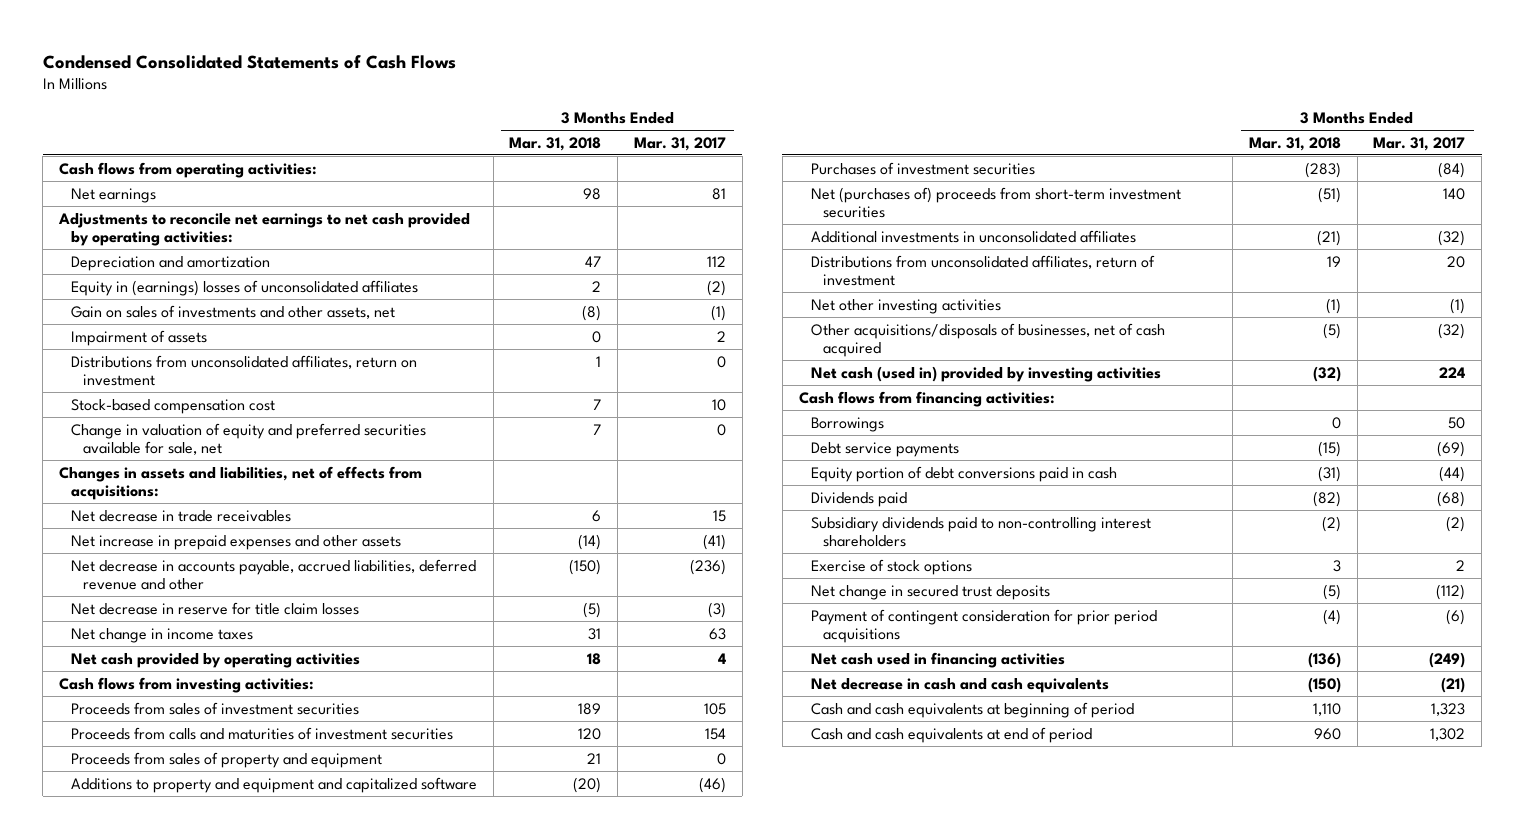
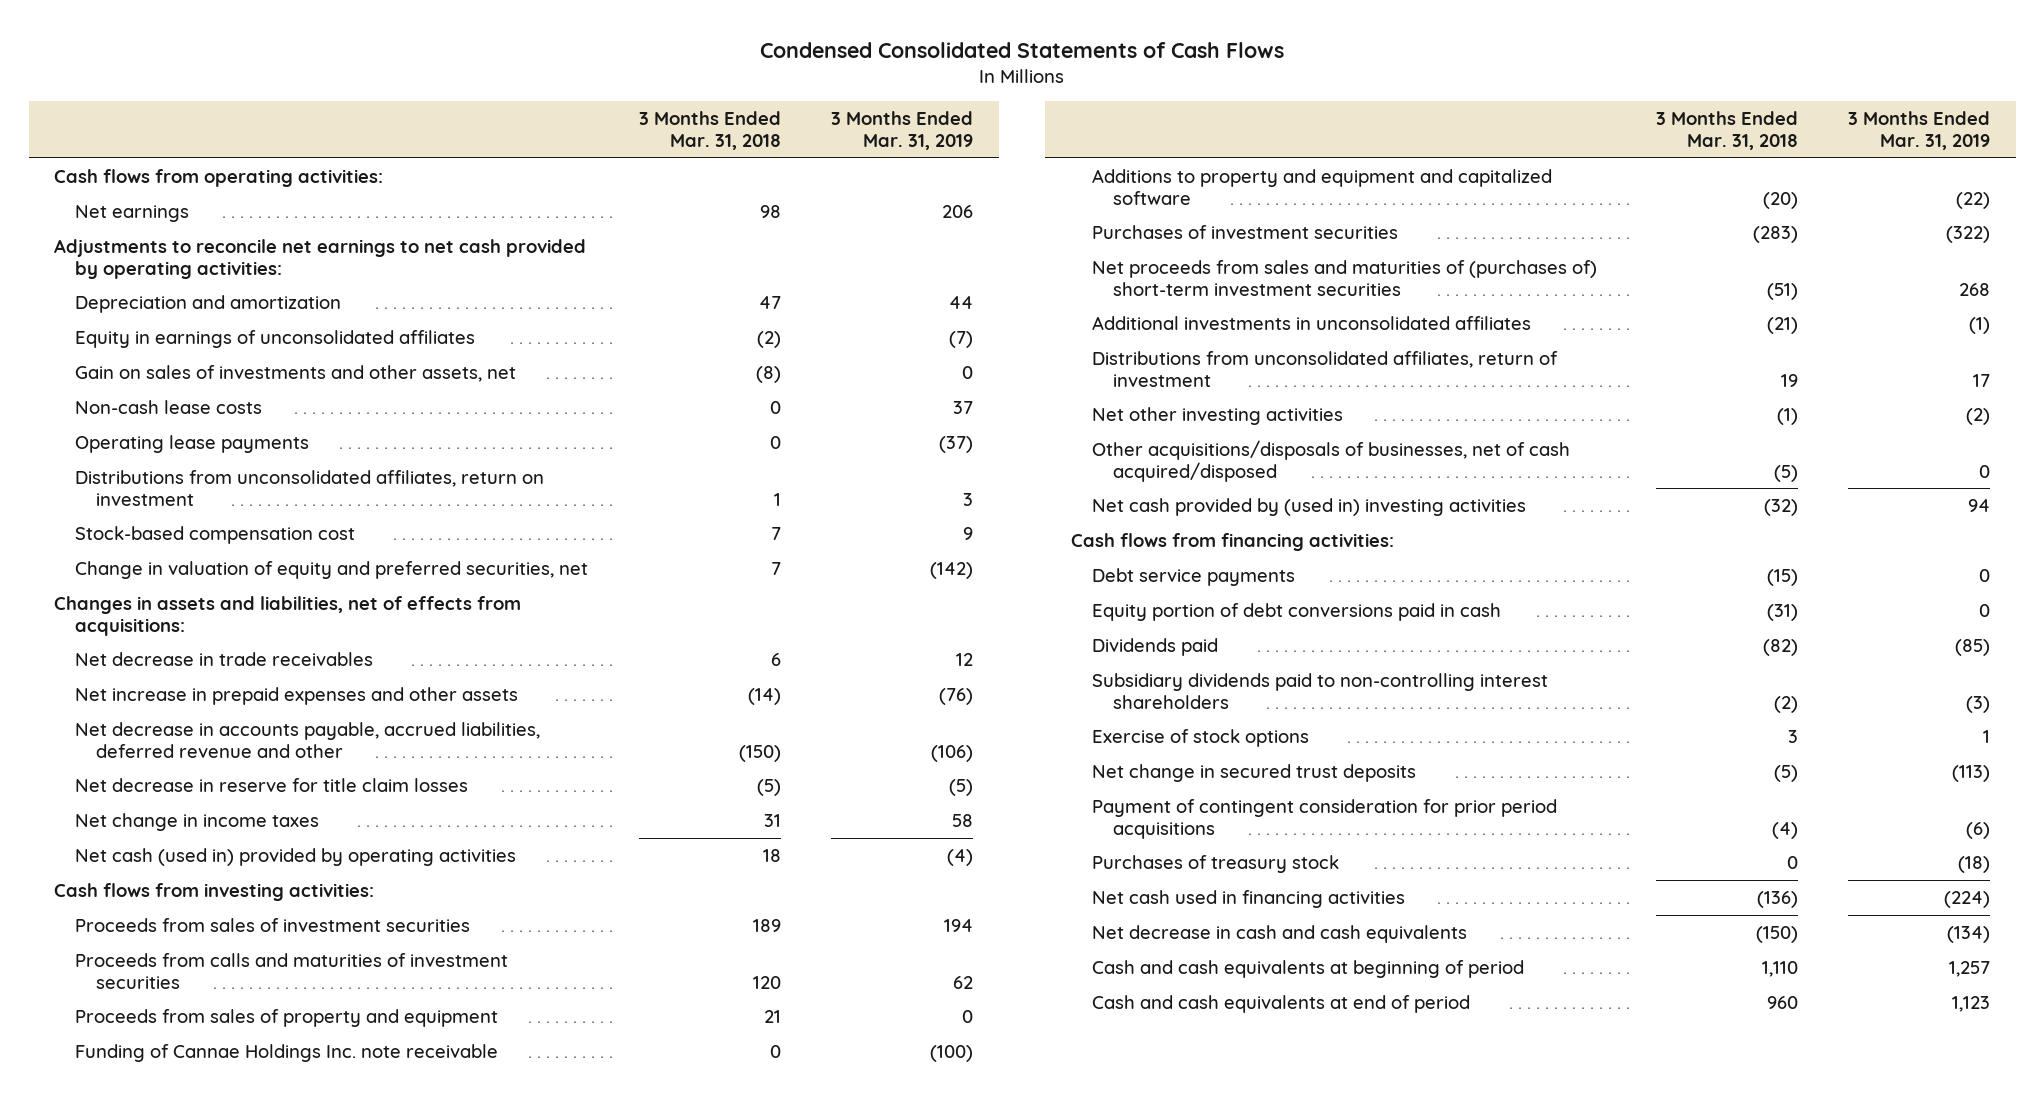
[633,136,726,151] Mar. 31, 2017 -> none
none -> [831,111,974,151] 3 Months Ended Mar. 31, 2019
[71,279,419,296] Equity in (earnings) losses of unconsolidated affiliates -> [75,329,476,348] Equity in earnings of unconsolidated affiliates
[592,280,602,292] 2 -> [756,330,781,348] (2)
[71,329,208,346] Impairment of assets -> none
none -> [75,399,263,414] Non-cash lease costs
none -> [75,434,310,453] Operating lease payments
[71,422,427,456] Change in valuation of equity and preferred securities available for sale, net -> [75,560,589,579] Change in valuation of equity and preferred securities, net
[71,652,361,668] Net cash provided by operating activities -> [75,847,517,866] Net cash (used in) provided by operating activities
none -> [75,1043,499,1062] Funding of Cannae Holdings Inc. note receivable
[810,186,1181,219] Net (purchases of) proceeds from short-term investment securities -> [1091,259,1597,296] Net proceeds from sales and maturities of (purchases of) short-term investment securities
[810,322,1165,358] Other acquisitions/disposals of businesses, net of cash acquired -> [1091,439,1570,482] Other acquisitions/disposals of businesses, net of cash acquired/disposed
[810,365,1161,382] Net cash (used in) provided by investing activities -> [1091,497,1526,516] Net cash provided by (used in) investing activities
[810,416,884,432] Borrowings -> none
none -> [1091,854,1339,873] Purchases of treasury stock

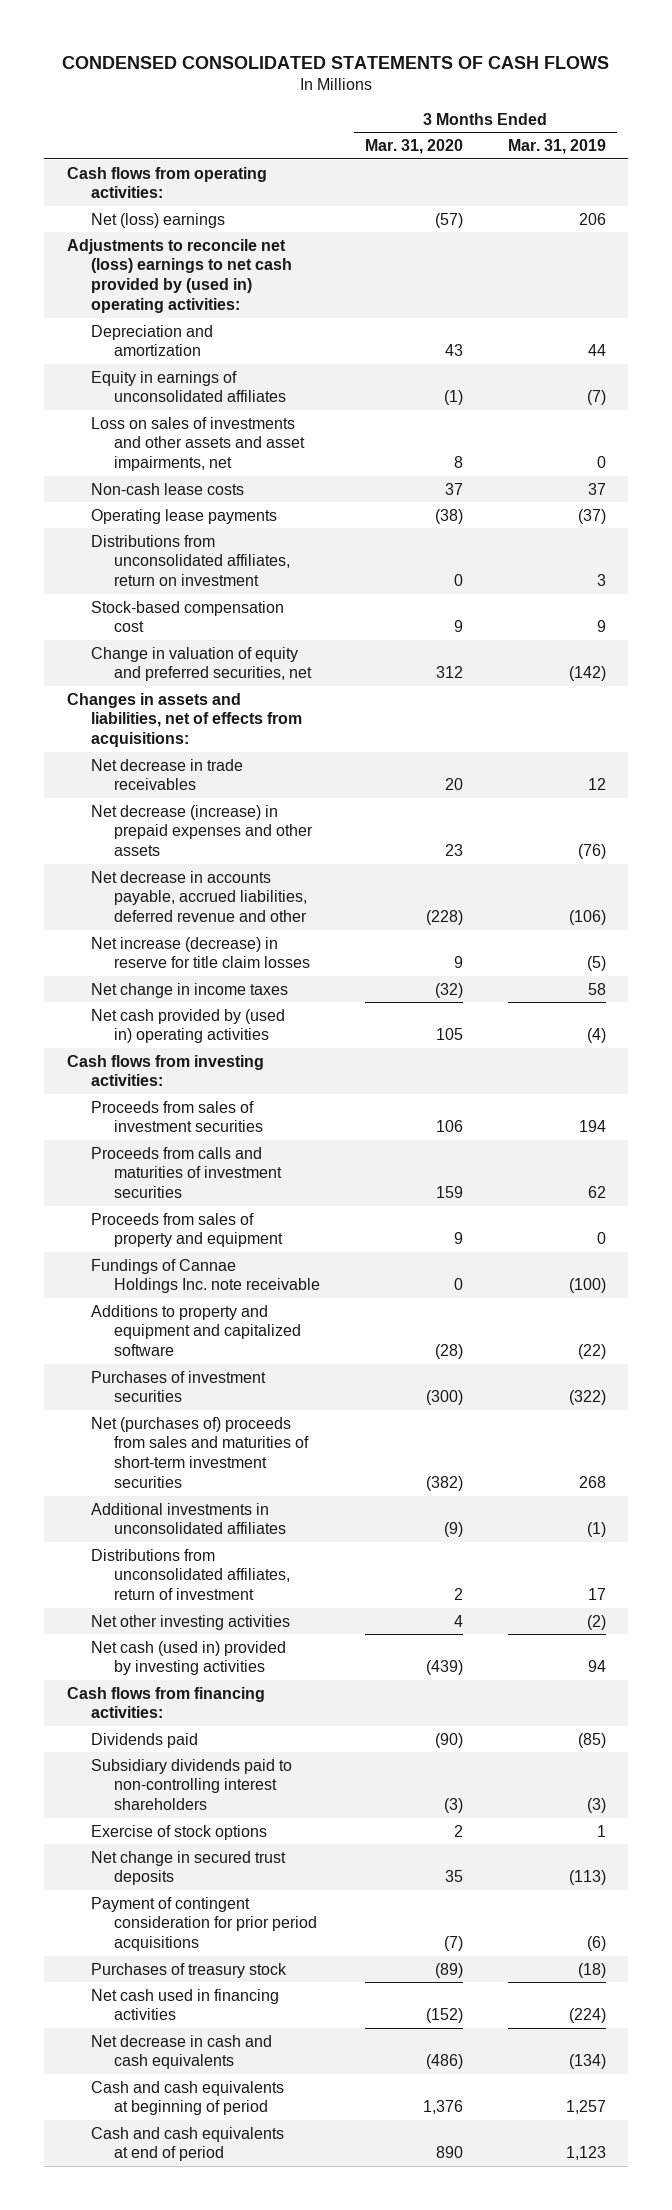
[760,41,1285,58] Condensed Consolidated Statements of Cash Flows -> [62,55,610,69] CONDENSED CONSOLIDATED STATEMENTS OF CASH FLOWS
[638,111,781,151] 3 Months Ended Mar. 31, 2018 -> none
none -> [365,138,464,154] Mar. 31, 2020
[75,204,190,222] Net earnings -> [90,212,225,228] Net (loss) earnings
[53,238,586,279] Adjustments to reconcile net earnings to net cash provided by operating activities: -> [66,238,292,314] Adjustments to reconcile net (loss) earnings to net cash provided by (used in) operating activities:
[75,364,517,382] Gain on sales of investments and other assets, net -> [90,416,306,472] Loss on sales of investments and other assets and asset impairments, net
[75,686,519,705] Net increase in prepaid expenses and other assets -> [90,804,314,857] Net decrease (increase) in prepaid expenses and other assets
[75,777,469,792] Net decrease in reserve for title claim losses -> [90,936,311,969] Net increase (decrease) in reserve for title claim losses
[75,847,517,866] Net cash (used in) provided by operating activities -> [90,1008,285,1044] Net cash provided by (used in) operating activities
[75,1043,499,1062] Funding of Cannae Holdings Inc. note receivable -> [90,1258,321,1294] Fundings of Cannae Holdings Inc. note receivable
[1091,259,1597,296] Net proceeds from sales and maturities of (purchases of) short-term investment securities -> [90,1416,310,1489] Net (purchases of) proceeds from sales and maturities of short-term investment securities
[1091,439,1570,482] Other acquisitions/disposals of businesses, net of cash acquired/disposed -> none
[1091,497,1526,516] Net cash provided by (used in) investing activities -> [90,1640,286,1676] Net cash (used in) provided by investing activities
[1091,567,1295,586] Debt service payments -> none
[1091,602,1501,621] Equity portion of debt conversions paid in cash -> none

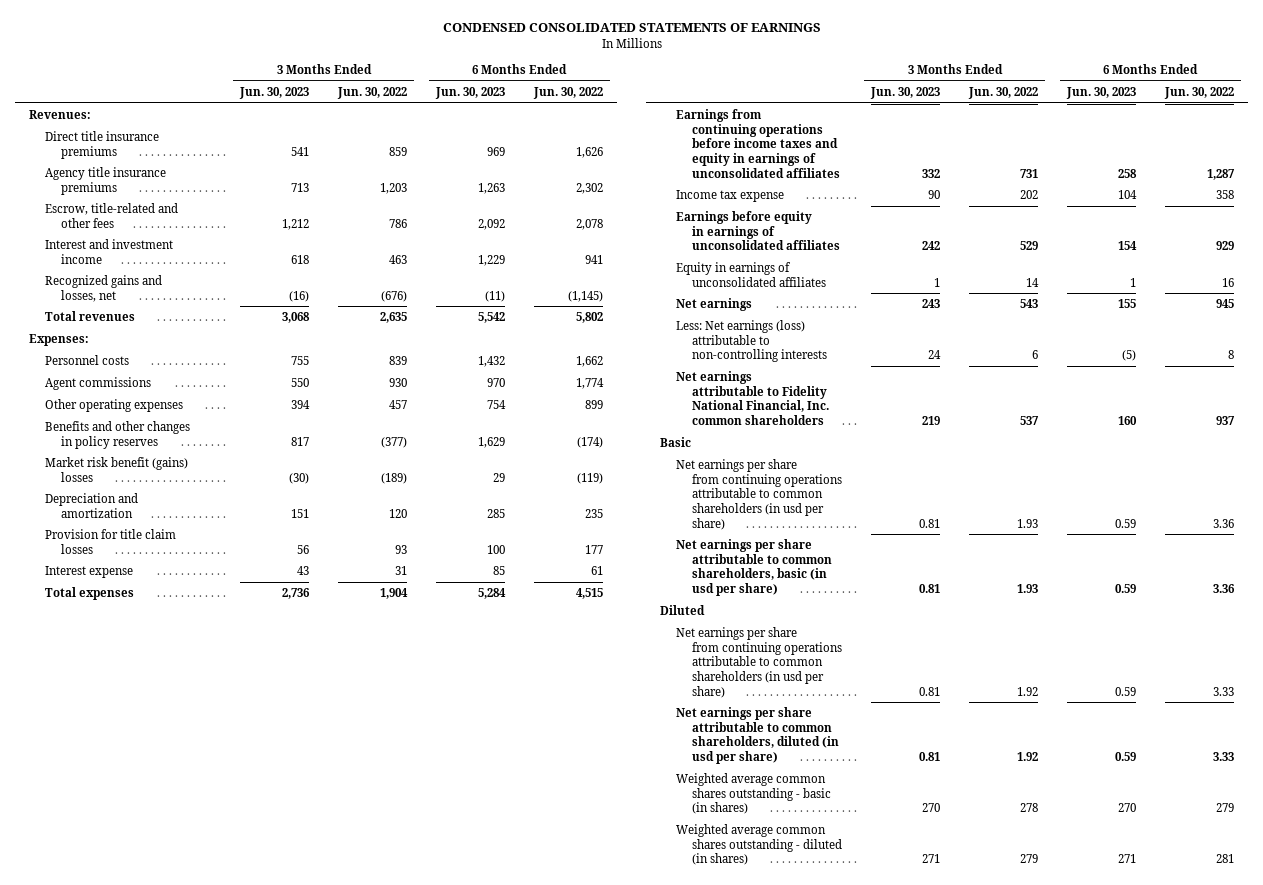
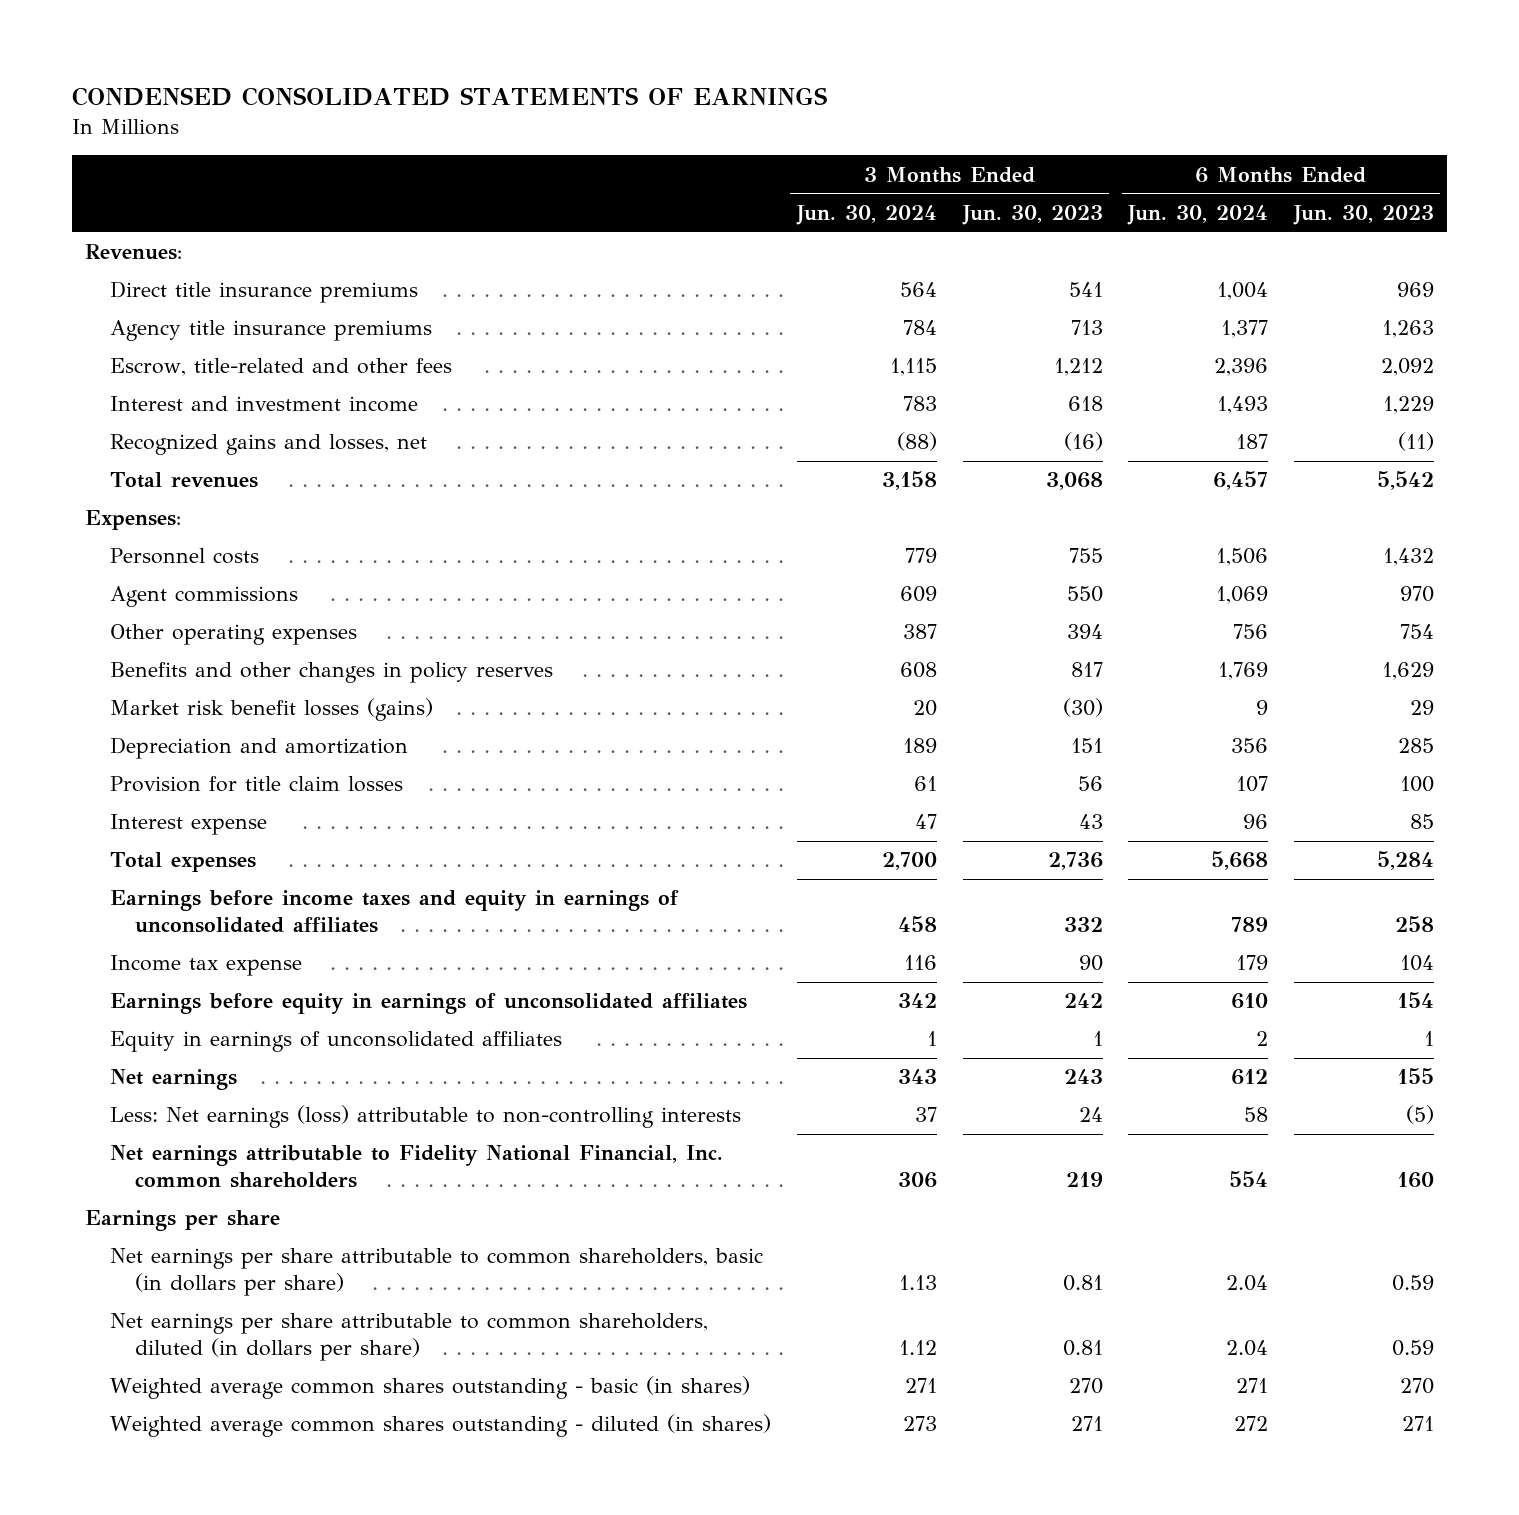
[337,86,408,99] Jun. 30, 2022 -> none
[532,86,603,99] Jun. 30, 2022 -> none
none -> [795,204,937,225] Jun. 30, 2024
none -> [1127,204,1269,225] Jun. 30, 2024
[45,456,189,482] Market risk benefit (gains) losses -> [110,698,434,722] Market risk benefit losses (gains)
[676,108,841,178] Earnings from continuing operations before income taxes and equity in earnings of unconsolidated affiliates -> [110,890,680,934] Earnings before income taxes and equity in earnings of unconsolidated affiliates
[660,436,692,447] Basic -> none
[676,538,833,596] Net earnings per share attributable to common shareholders, basic (in usd per share) -> none
[660,604,706,615] Diluted -> none
[676,706,840,764] Net earnings per share attributable to common shareholders, diluted (in usd per share) -> none
none -> [84,1210,280,1232] Earnings per share
[676,458,843,530] Net earnings per share from continuing operations attributable to common shareholders (in usd per share) -> [110,1248,764,1297] Net earnings per share attributable to common shareholders, basic (in dollars per share)
[676,626,843,698] Net earnings per share from continuing operations attributable to common shareholders (in usd per share) -> [110,1313,709,1362] Net earnings per share attributable to common shareholders, diluted (in dollars per share)

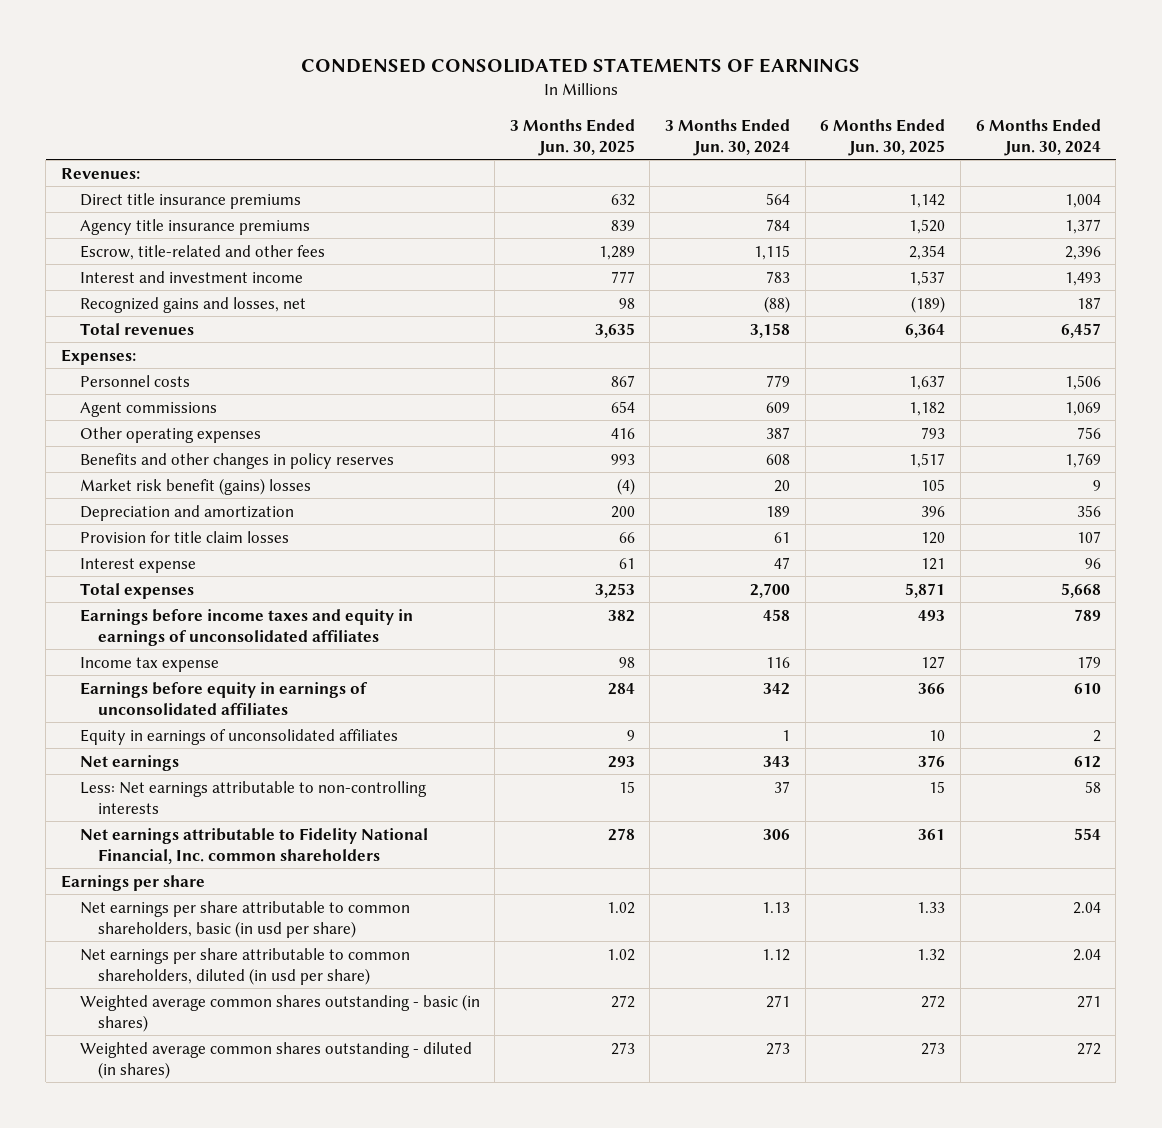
[961,204,1103,225] Jun. 30, 2023 -> none
[1292,204,1434,225] Jun. 30, 2023 -> none
none -> [509,118,635,156] 3 Months Ended Jun. 30, 2025
none -> [820,118,946,156] 6 Months Ended Jun. 30, 2025
[110,698,434,722] Market risk benefit losses (gains) -> [79,477,311,495] Market risk benefit (gains) losses
[110,1105,742,1129] Less: Net earnings (loss) attributable to non-controlling interests -> [79,780,427,814] Less: Net earnings attributable to non-controlling interests
[110,1248,764,1297] Net earnings per share attributable to common shareholders, basic (in dollars per share) -> [79,900,410,938] Net earnings per share attributable to common shareholders, basic (in usd per share)
[110,1313,709,1362] Net earnings per share attributable to common shareholders, diluted (in dollars per share) -> [79,947,410,985] Net earnings per share attributable to common shareholders, diluted (in usd per share)

